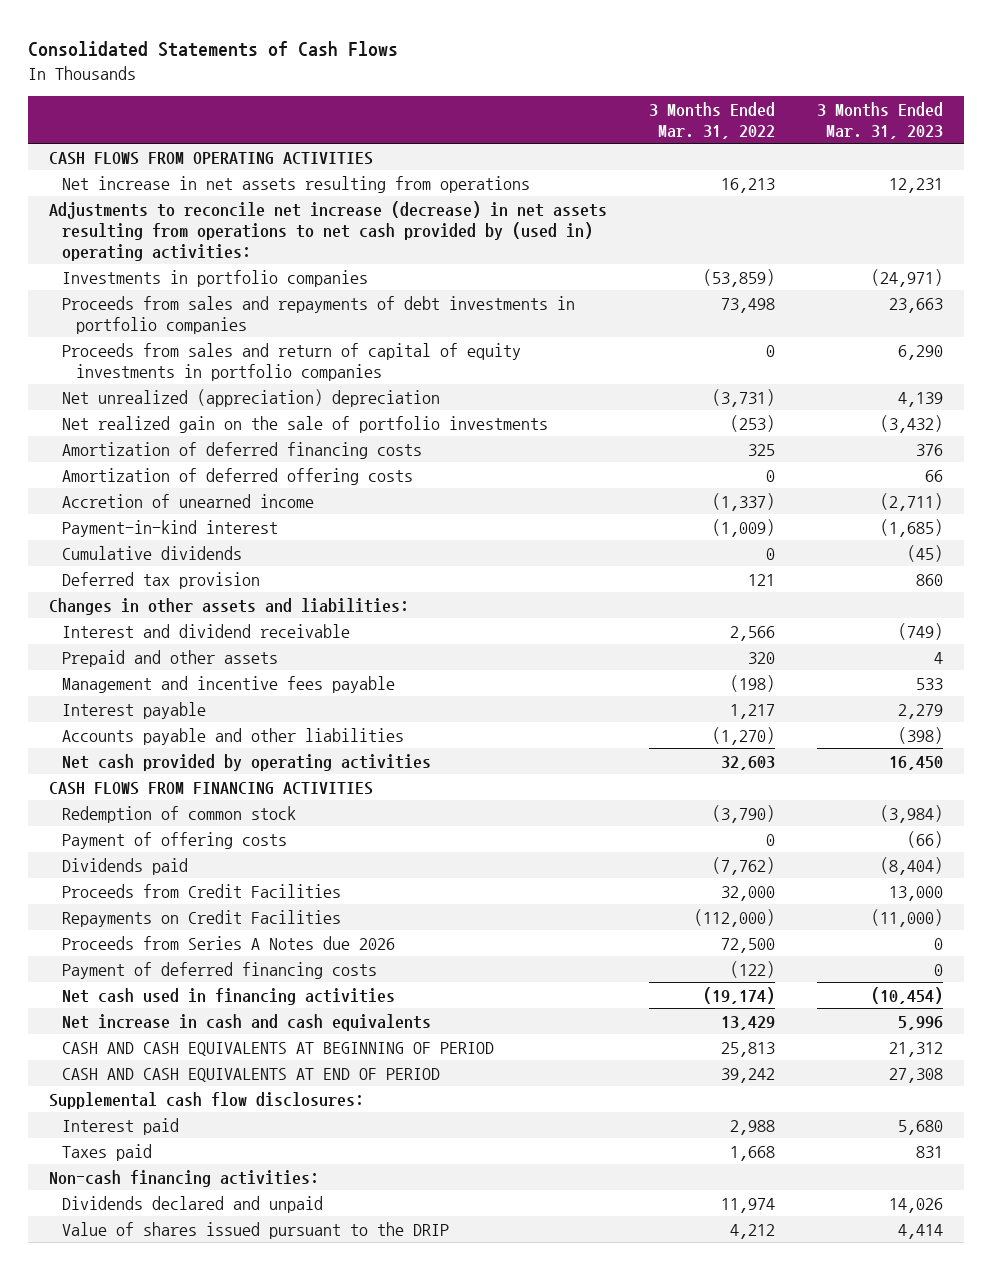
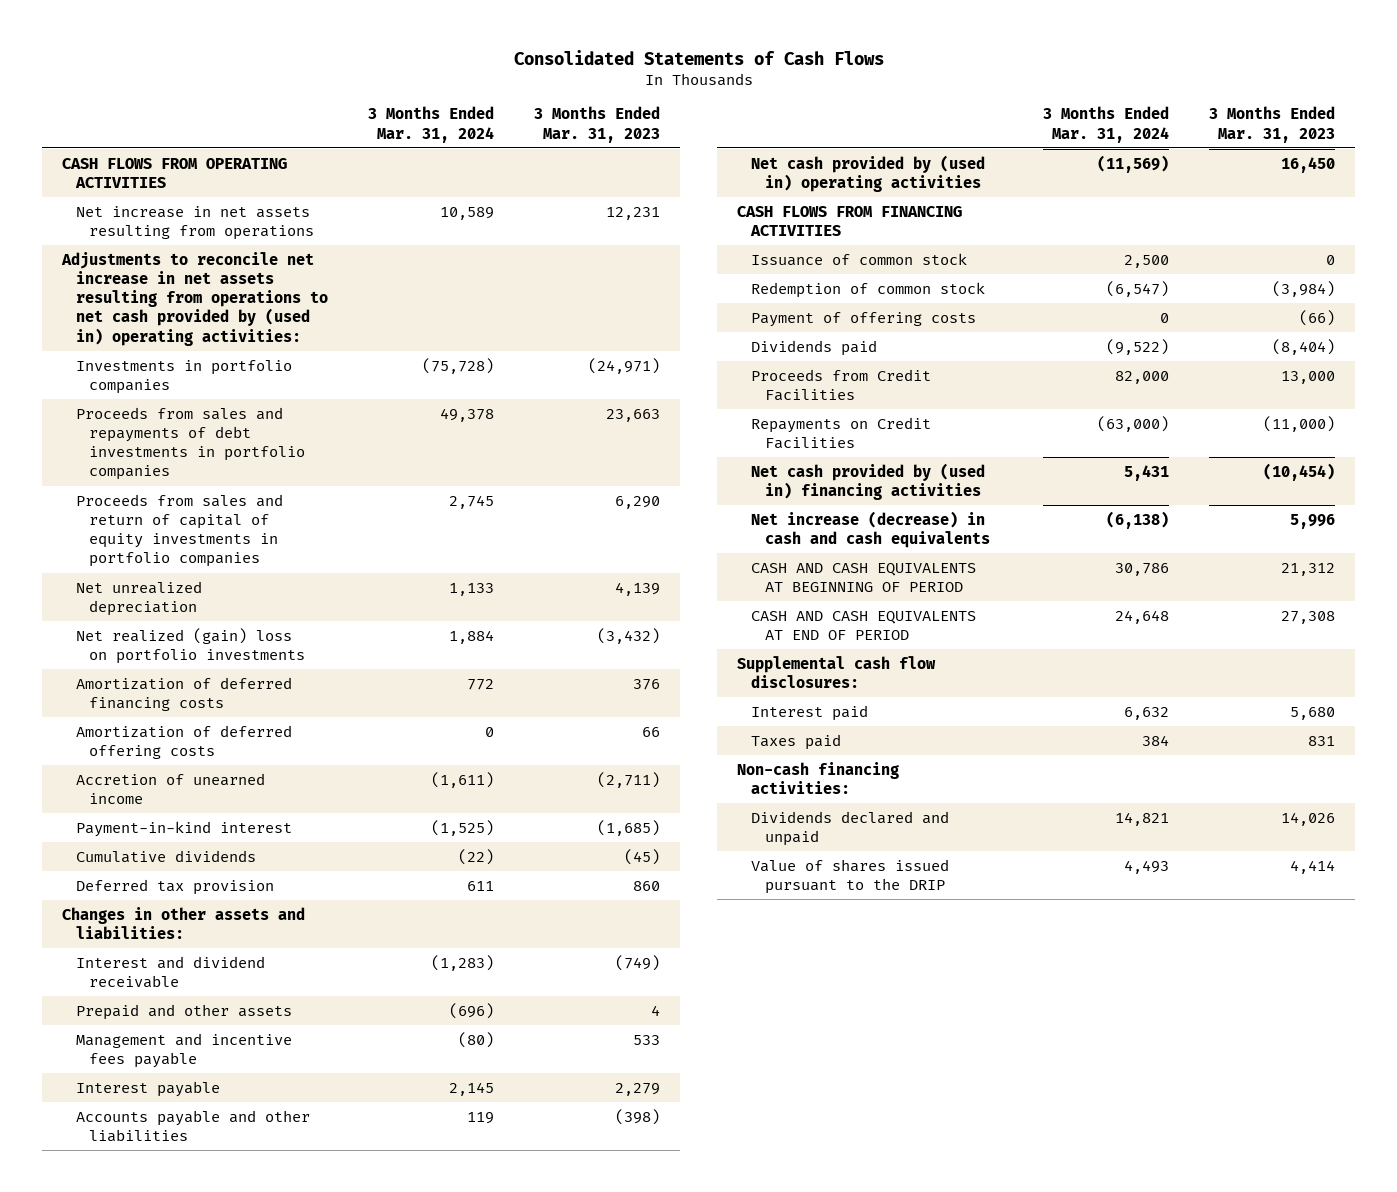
[648,102,775,140] 3 Months Ended Mar. 31, 2022 -> none
none -> [367,106,494,143] 3 Months Ended Mar. 31, 2024
[49,200,608,261] Adjustments to reconcile net increase (decrease) in net assets resulting from operations to net cash provided by (used in) operating activities: -> [60,251,328,346] Adjustments to reconcile net increase in net assets resulting from operations to net cash provided by (used in) operating activities:
[62,388,441,407] Net unrealized (appreciation) depreciation -> [75,580,202,616] Net unrealized depreciation
[62,415,549,433] Net realized gain on the sale of portfolio investments -> [75,627,306,664] Net realized (gain) loss on portfolio investments
[62,753,432,771] Net cash provided by operating activities -> [750,154,985,192] Net cash provided by (used in) operating activities
none -> [750,252,967,266] Issuance of common stock
[62,935,396,950] Proceeds from Series A Notes due 2026 -> none
[62,961,378,979] Payment of deferred financing costs -> none
[62,987,396,1005] Net cash used in financing activities -> [750,462,985,500] Net cash provided by (used in) financing activities
[62,1013,432,1031] Net increase in cash and cash equivalents -> [750,510,990,548] Net increase (decrease) in cash and cash equivalents

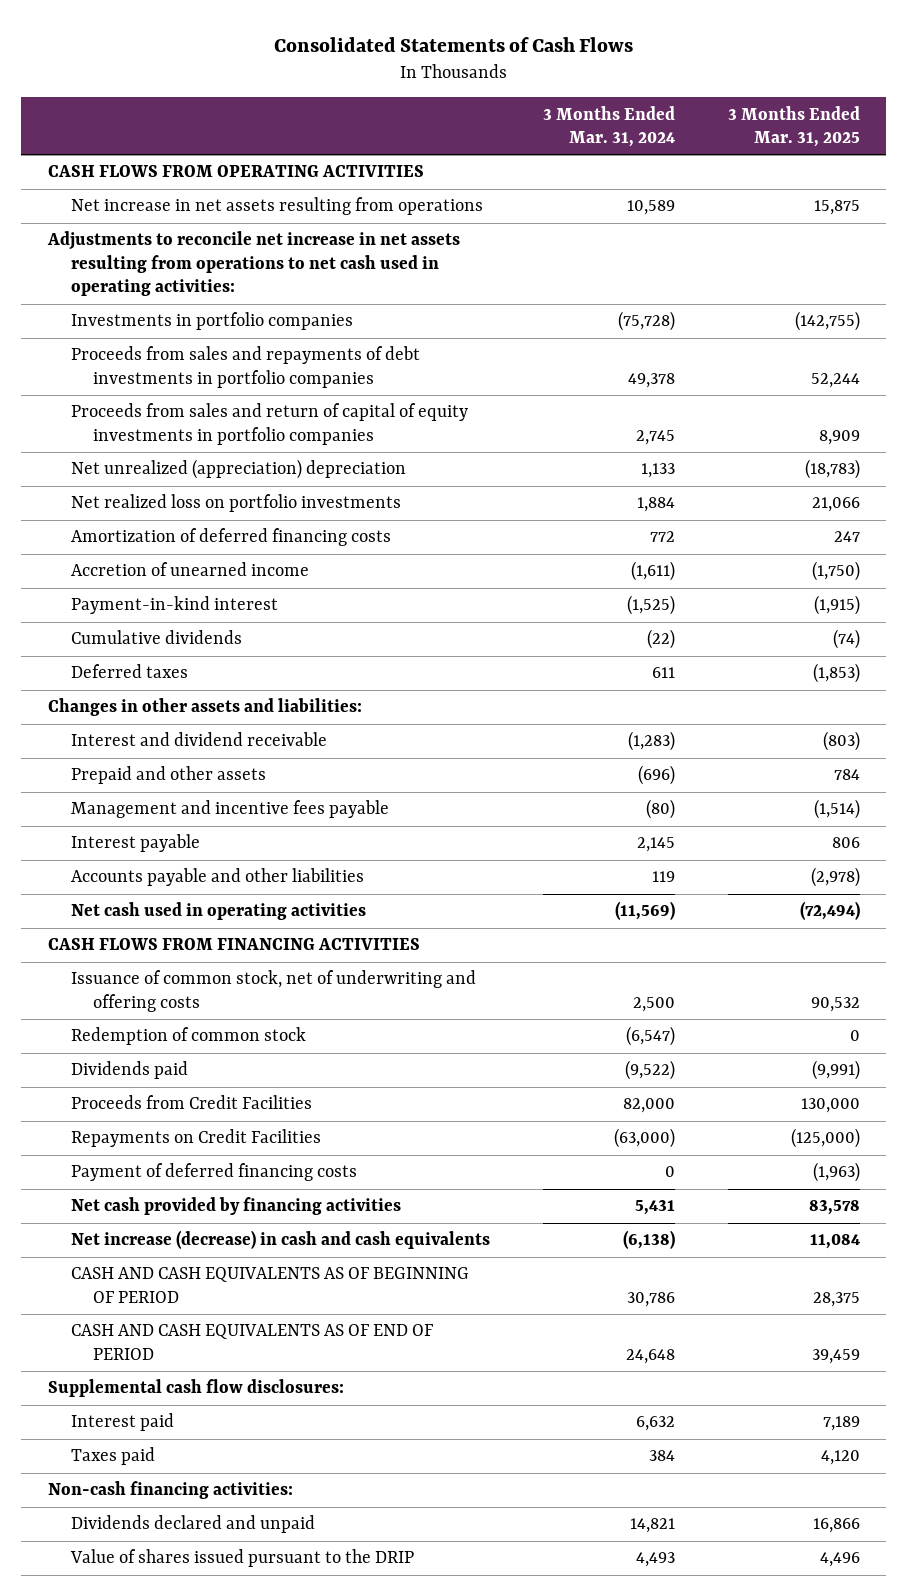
[533,106,660,143] 3 Months Ended Mar. 31, 2023 -> none
none -> [727,105,860,147] 3 Months Ended Mar. 31, 2025
[60,251,328,346] Adjustments to reconcile net increase in net assets resulting from operations to net cash provided by (used in) operating activities: -> [47,231,461,297] Adjustments to reconcile net increase in net assets resulting from operations to net cash used in operating activities:
[75,580,202,616] Net unrealized depreciation -> [70,459,406,480] Net unrealized (appreciation) depreciation
[75,627,306,664] Net realized (gain) loss on portfolio investments -> [70,494,401,513] Net realized loss on portfolio investments
[75,724,292,759] Amortization of deferred offering costs -> none
[75,878,274,895] Deferred tax provision -> [70,664,188,679] Deferred taxes
[750,154,985,192] Net cash provided by (used in) operating activities -> [70,902,366,921] Net cash used in operating activities
[750,252,967,266] Issuance of common stock -> [70,970,476,1012] Issuance of common stock, net of underwriting and offering costs
[750,311,976,327] Payment of offering costs -> none
none -> [70,1163,357,1182] Payment of deferred financing costs
[750,462,985,500] Net cash provided by (used in) financing activities -> [70,1197,401,1216] Net cash provided by financing activities
[750,562,976,592] CASH AND CASH EQUIVALENTS AT BEGINNING OF PERIOD -> [70,1267,469,1303] CASH AND CASH EQUIVALENTS AS OF BEGINNING OF PERIOD
[750,610,976,640] CASH AND CASH EQUIVALENTS AT END OF PERIOD -> [70,1324,433,1360] CASH AND CASH EQUIVALENTS AS OF END OF PERIOD

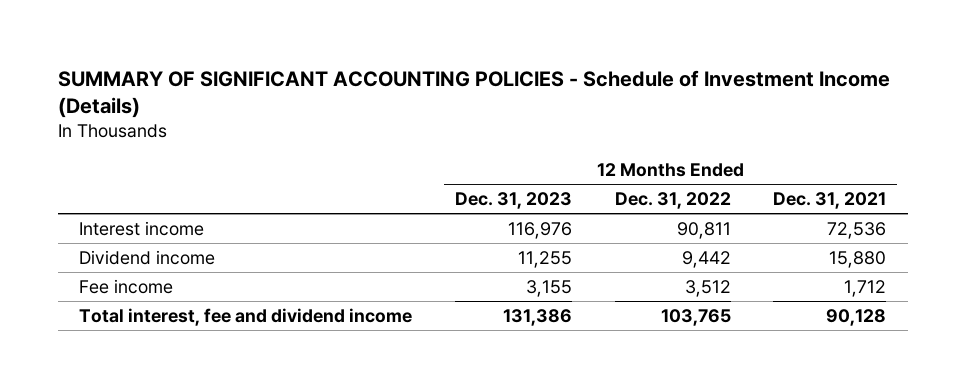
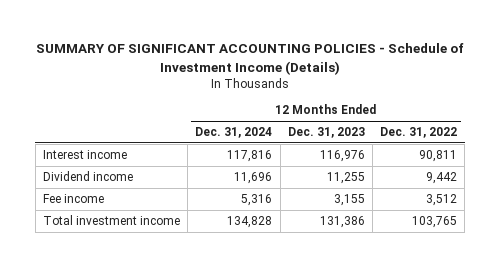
[773,191,887,209] Dec. 31, 2021 -> none
none -> [195,127,273,139] Dec. 31, 2024
[79,307,413,326] Total interest, fee and dividend income -> [42,215,180,226] Total investment income

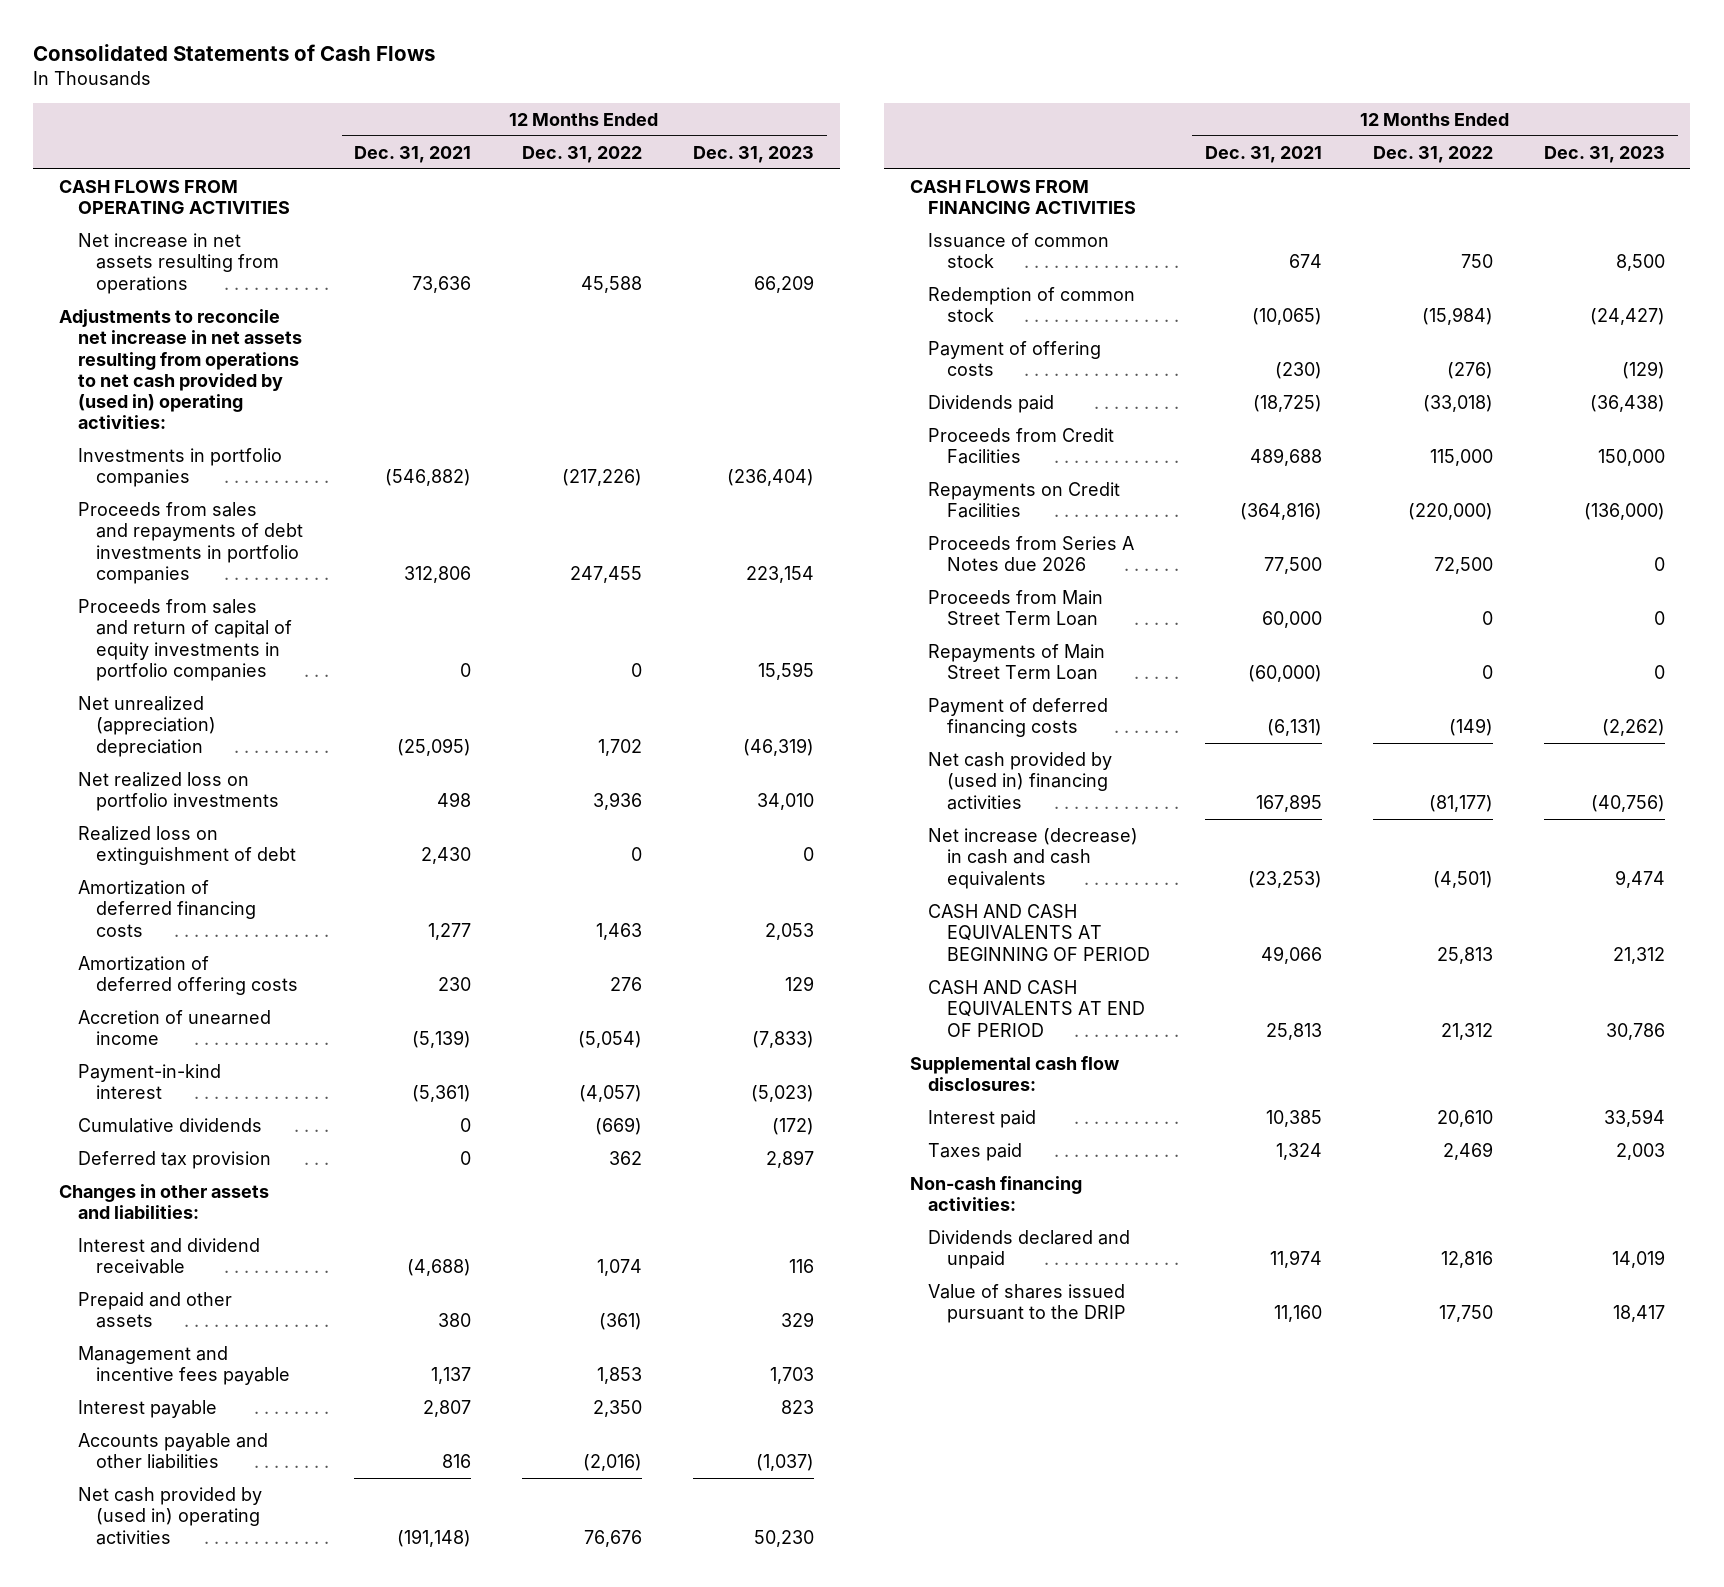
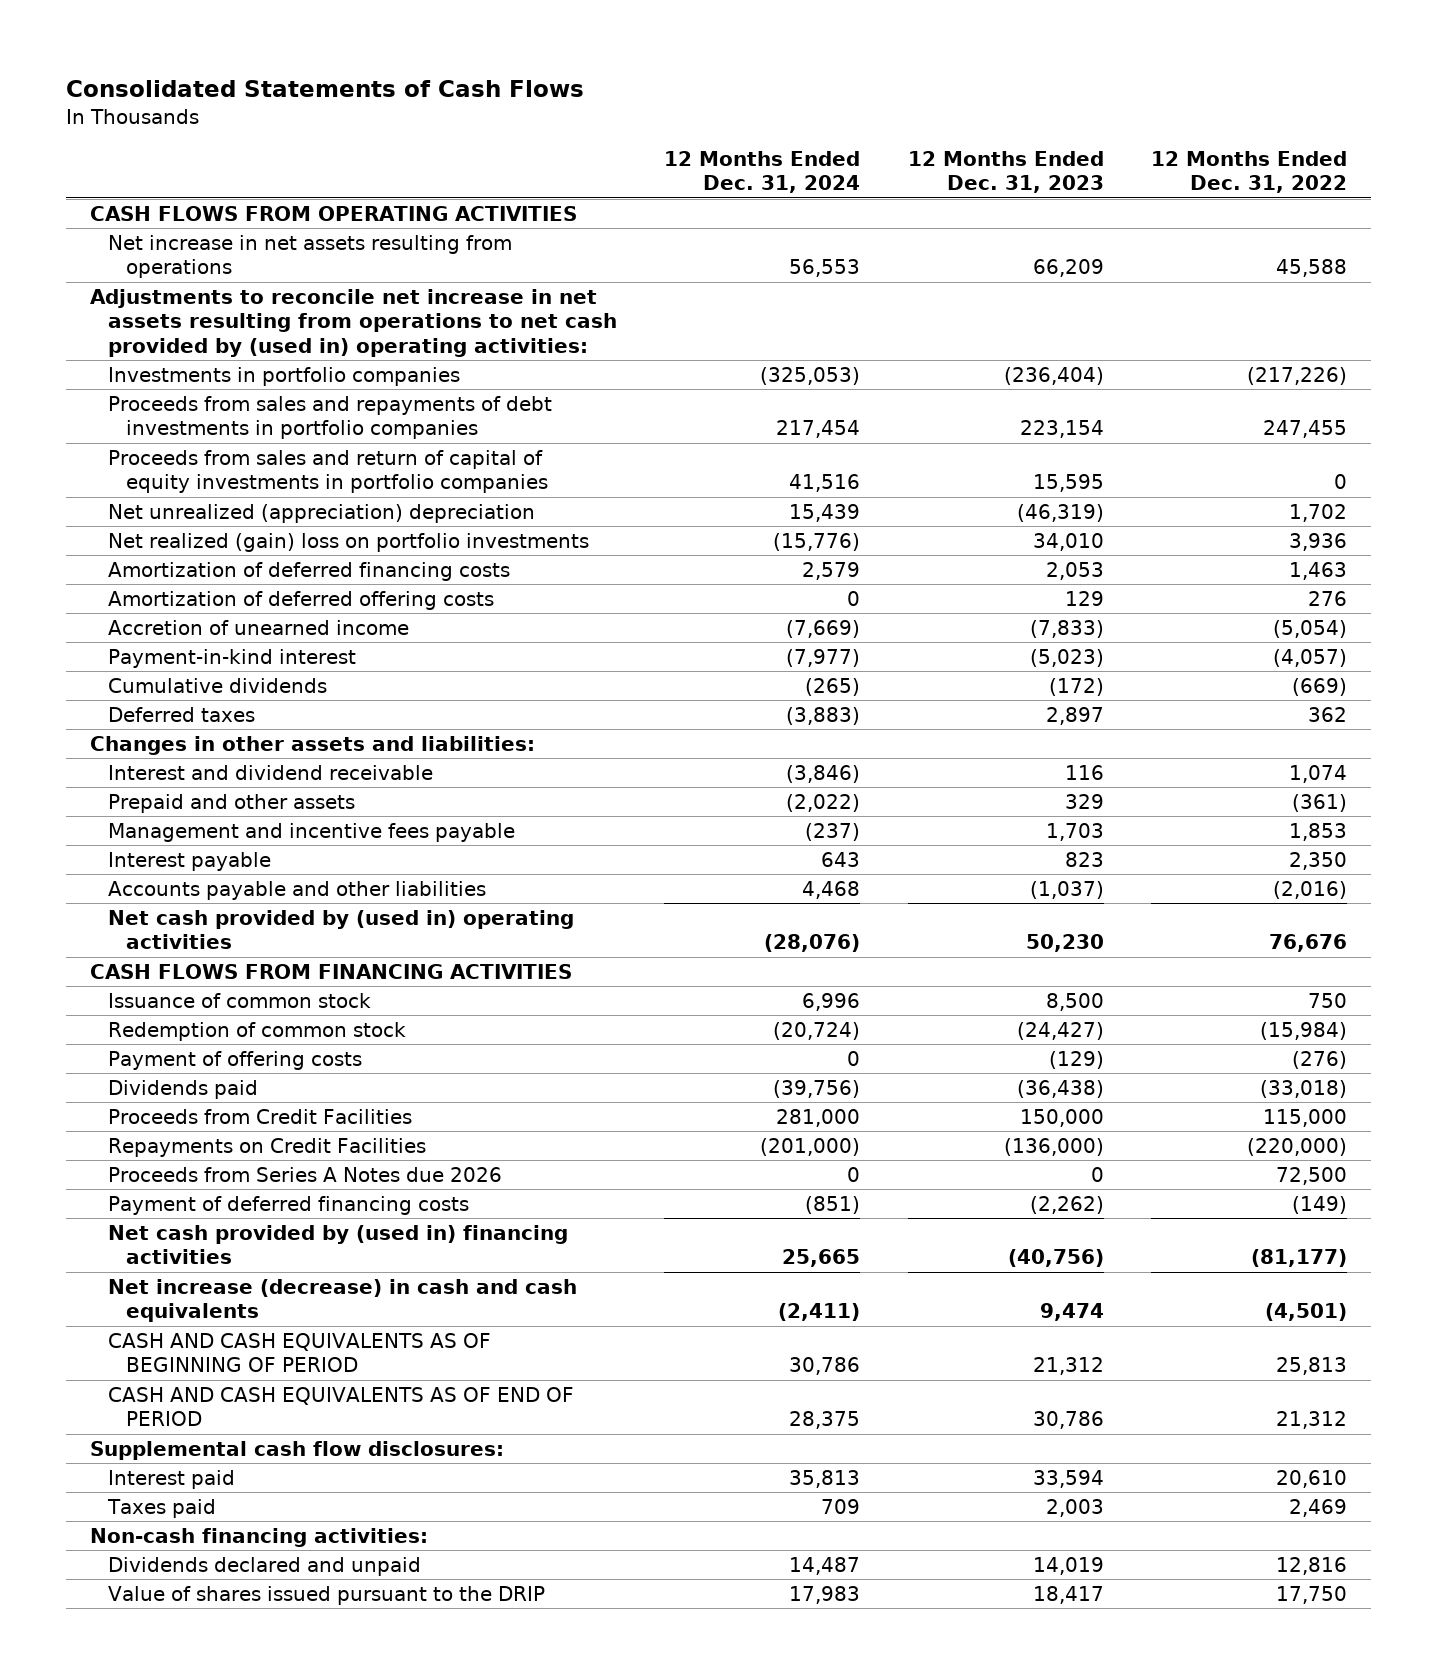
[354,145,472,163] Dec. 31, 2021 -> none
none -> [664,151,861,194] 12 Months Ended Dec. 31, 2024
[77,825,297,866] Realized loss on extinguishment of debt -> none
[77,771,280,812] Net realized loss on portfolio investments -> [108,532,590,552] Net realized (gain) loss on portfolio investments
[77,1150,271,1169] Deferred tax provision -> [108,706,256,722] Deferred taxes
[928,589,1104,627] Proceeds from Main Street Term Loan -> none
[928,643,1106,681] Repayments of Main Street Term Loan -> none
[928,903,1150,961] CASH AND CASH EQUIVALENTS AT BEGINNING OF PERIOD -> [108,1332,492,1373] CASH AND CASH EQUIVALENTS AS OF BEGINNING OF PERIOD
[928,979,1145,1037] CASH AND CASH EQUIVALENTS AT END OF PERIOD -> [108,1386,575,1427] CASH AND CASH EQUIVALENTS AS OF END OF PERIOD

